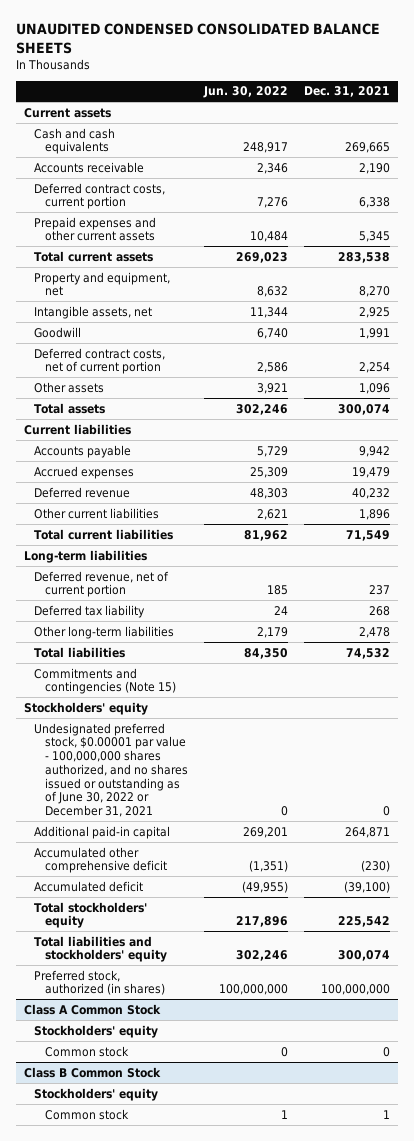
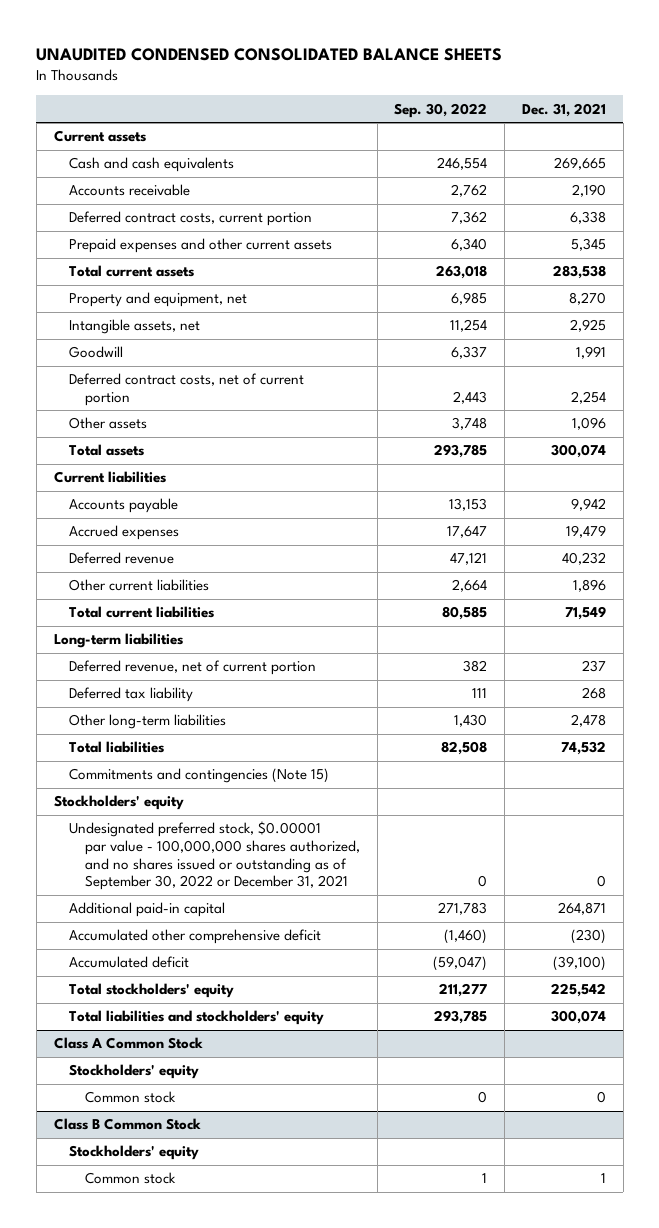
[202,86,288,99] Jun. 30, 2022 -> none
none -> [394,102,488,118] Sep. 30, 2022
[34,722,188,818] Undesignated preferred stock, $0.00001 par value - 100,000,000 shares authorized, and no shares issued or outstanding as of June 30, 2022 or December 31, 2021 -> [69,821,360,891] Undesignated preferred stock, $0.00001 par value - 100,000,000 shares authorized, and no shares issued or outstanding as of September 30, 2022 or December 31, 2021
[34,969,165,996] Preferred stock, authorized (in shares) -> none

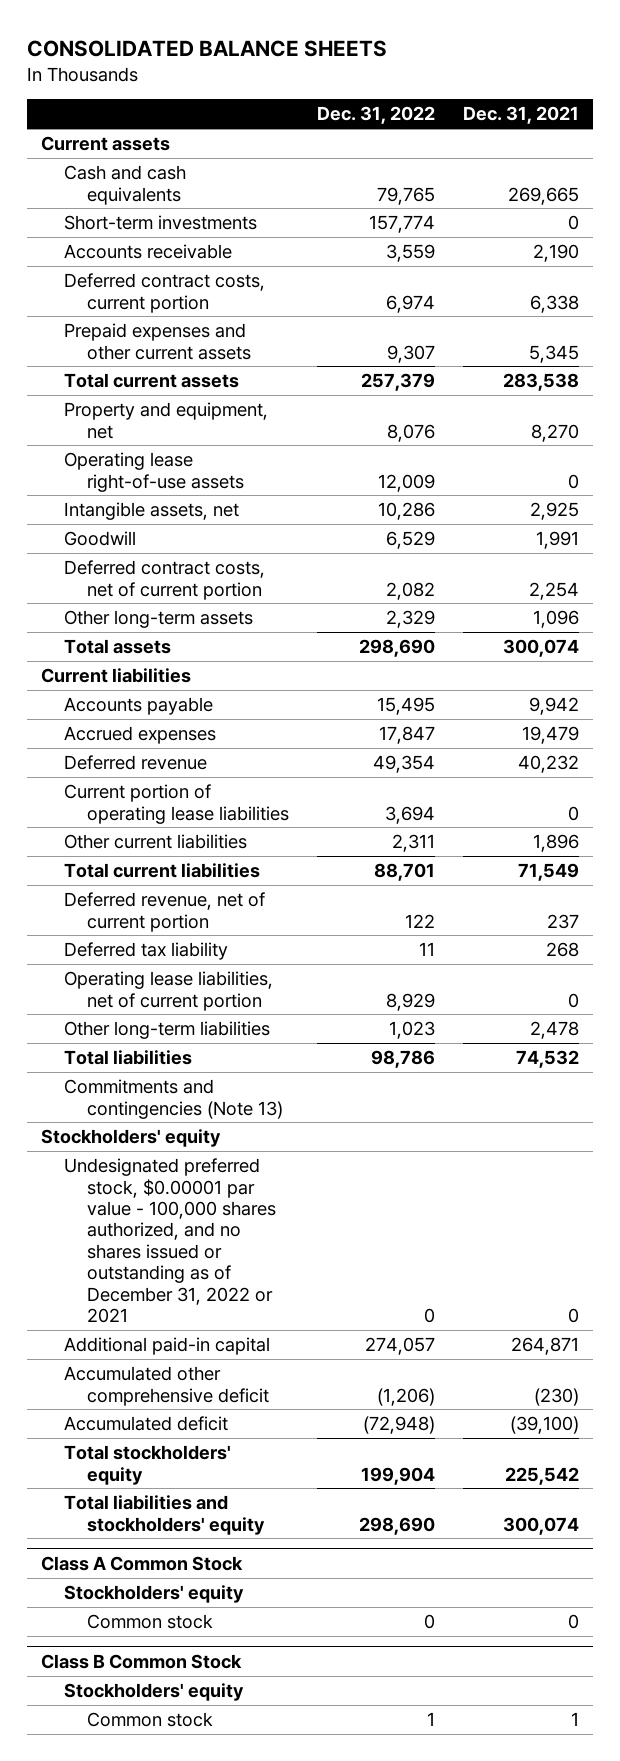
[36,47,503,61] UNAUDITED CONDENSED CONSOLIDATED BALANCE SHEETS -> [26,39,387,57] CONSOLIDATED BALANCE SHEETS
[394,102,488,118] Sep. 30, 2022 -> none
none -> [316,106,435,125] Dec. 31, 2022
none -> [63,215,257,231] Short-term investments
none -> [63,452,244,492] Operating lease right-of-use assets
[69,417,148,430] Other assets -> [63,610,253,629] Other long-term assets
none -> [63,784,289,824] Current portion of operating lease liabilities
[53,633,183,649] Long-term liabilities -> none
none -> [63,971,273,1011] Operating lease liabilities, net of current portion
[69,768,330,784] Commitments and contingencies (Note 15) -> [63,1079,283,1119] Commitments and contingencies (Note 13)
[69,821,360,891] Undesignated preferred stock, $0.00001 par value - 100,000,000 shares authorized, and no shares issued or outstanding as of September 30, 2022 or December 31, 2021 -> [63,1158,276,1324] Undesignated preferred stock, $0.00001 par value - 100,000 shares authorized, and no shares issued or outstanding as of December 31, 2022 or 2021

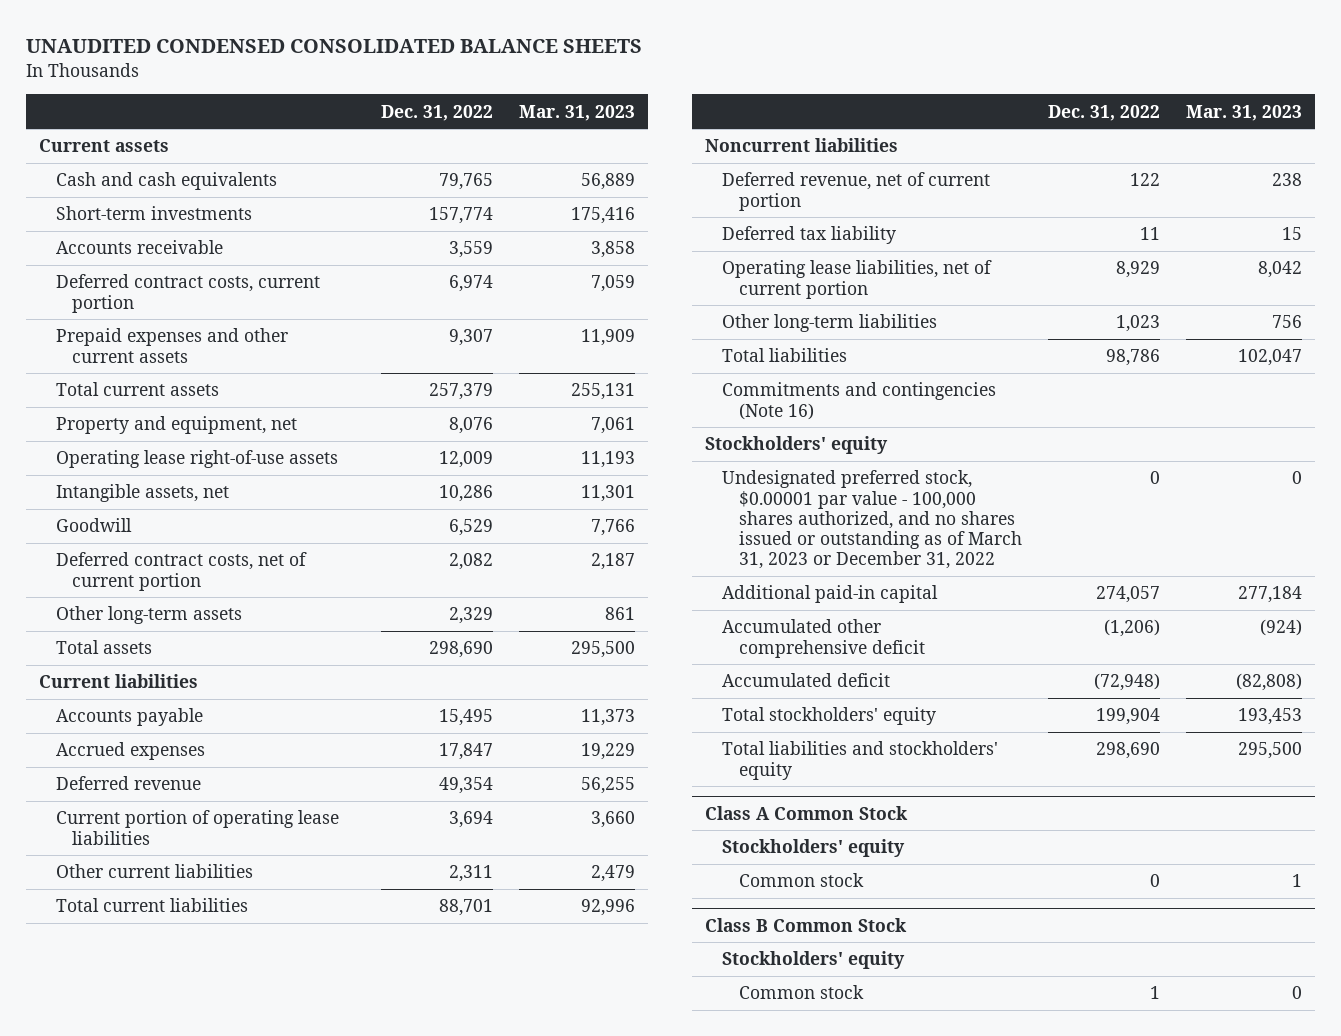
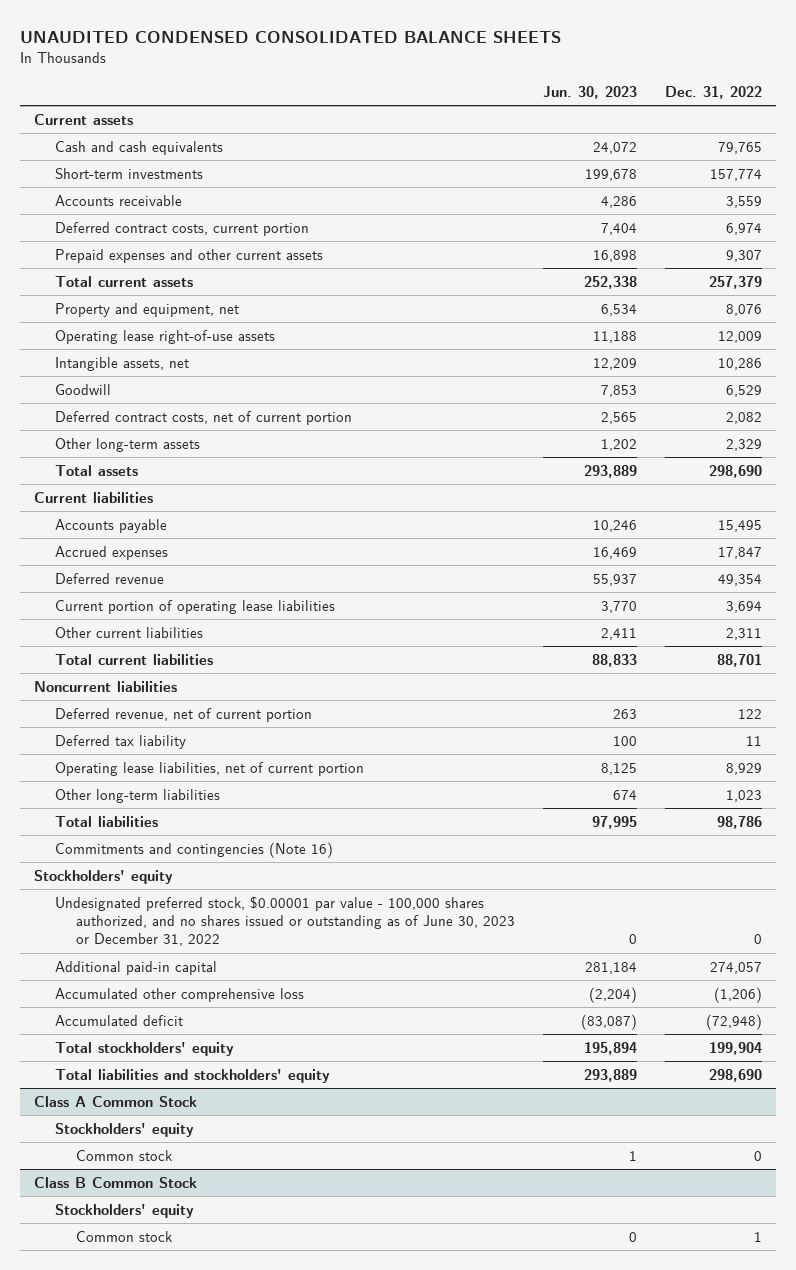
[519,104,636,121] Mar. 31, 2023 -> none
none -> [543,85,638,99] Jun. 30, 2023
[722,470,1023,570] Undesignated preferred stock, $0.00001 par value - 100,000 shares authorized, and no shares issued or outstanding as of March 31, 2023 or December 31, 2022 -> [55,895,516,947] Undesignated preferred stock, $0.00001 par value - 100,000 shares authorized, and no shares issued or outstanding as of June 30, 2023 or December 31, 2022
[722,619,926,658] Accumulated other comprehensive deficit -> [55,987,305,1002] Accumulated other comprehensive loss

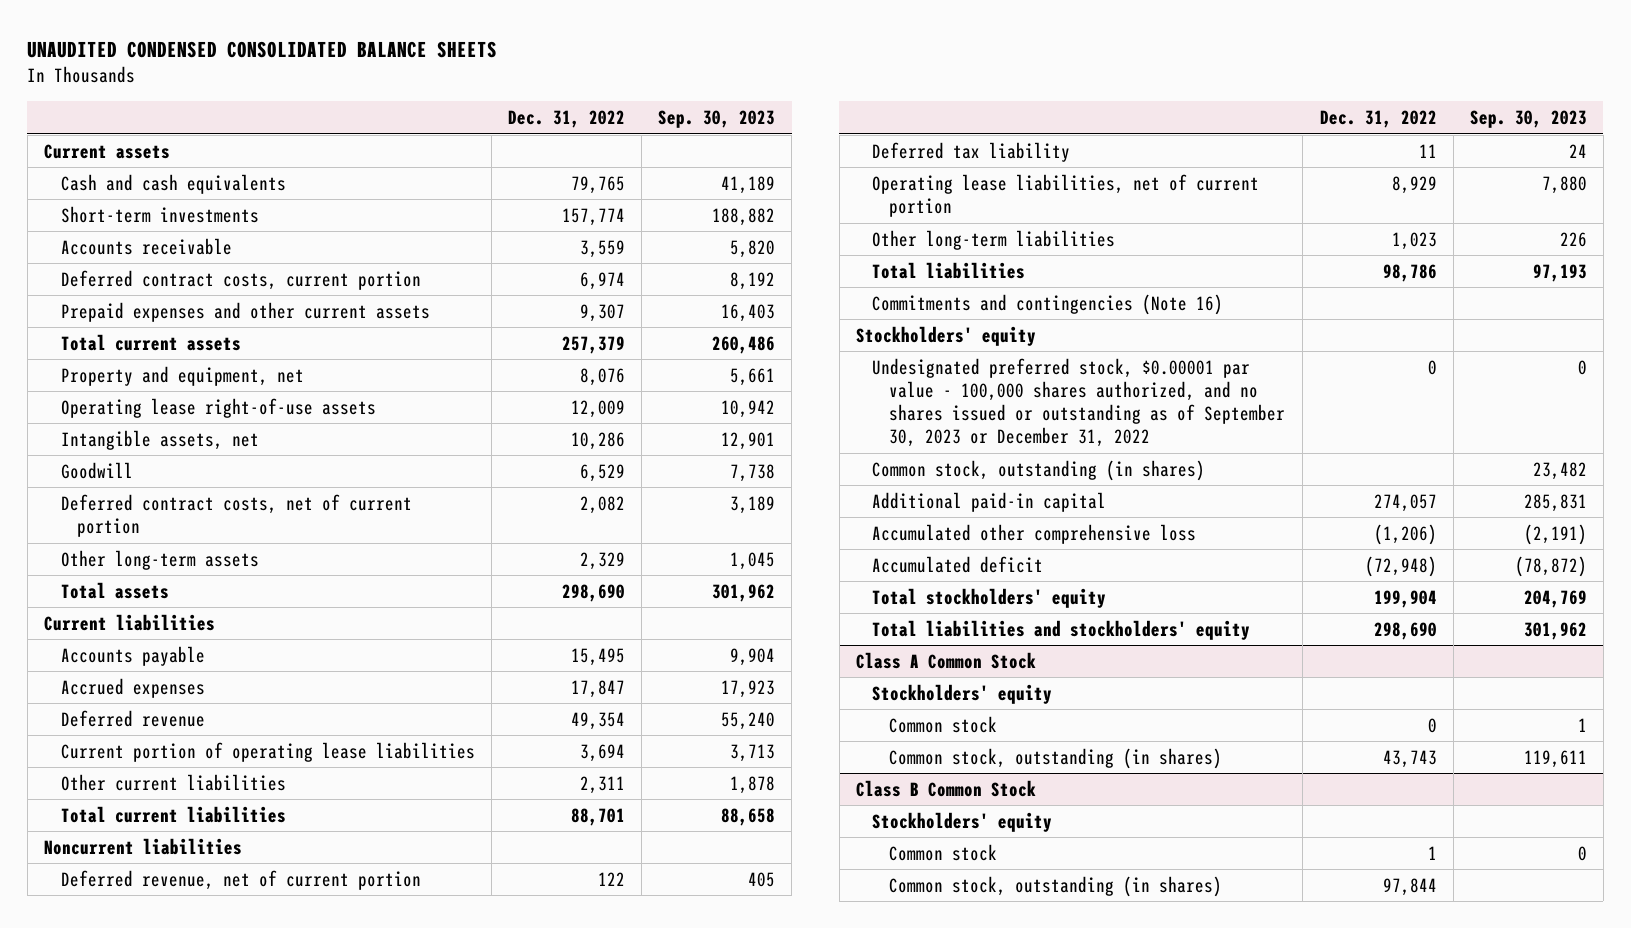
[543,85,638,99] Jun. 30, 2023 -> none
none -> [658,110,776,129] Sep. 30, 2023
[55,895,516,947] Undesignated preferred stock, $0.00001 par value - 100,000 shares authorized, and no shares issued or outstanding as of June 30, 2023 or December 31, 2022 -> [872,357,1286,448] Undesignated preferred stock, $0.00001 par value - 100,000 shares authorized, and no shares issued or outstanding as of September 30, 2023 or December 31, 2022
none -> [872,459,1206,481] Common stock, outstanding (in shares)
none -> [889,747,1223,769] Common stock, outstanding (in shares)
none -> [889,875,1223,897] Common stock, outstanding (in shares)

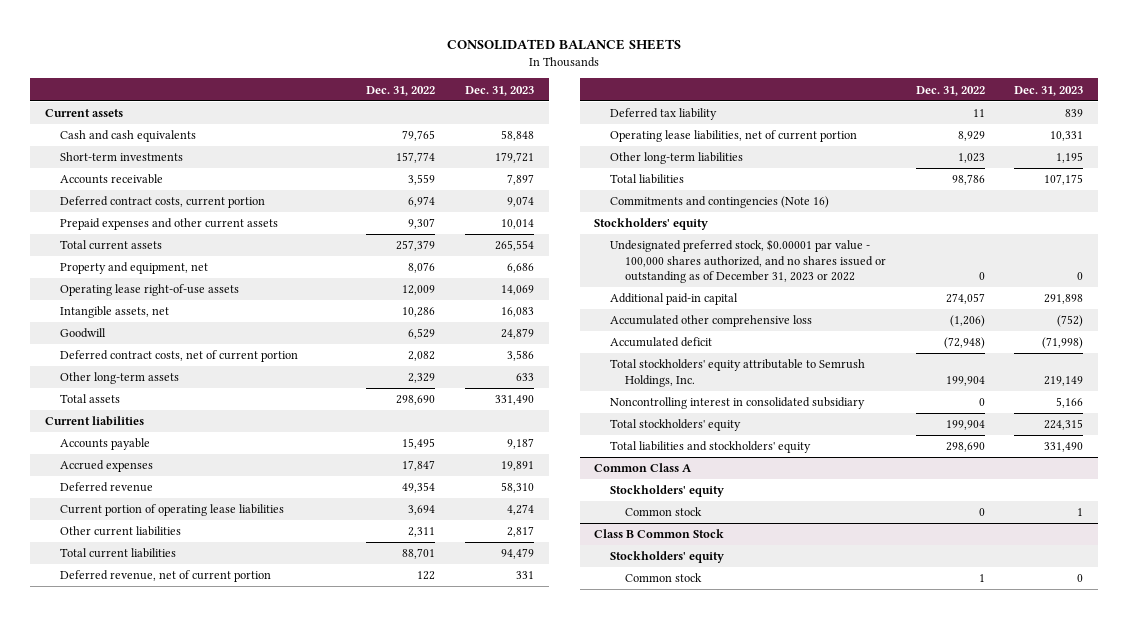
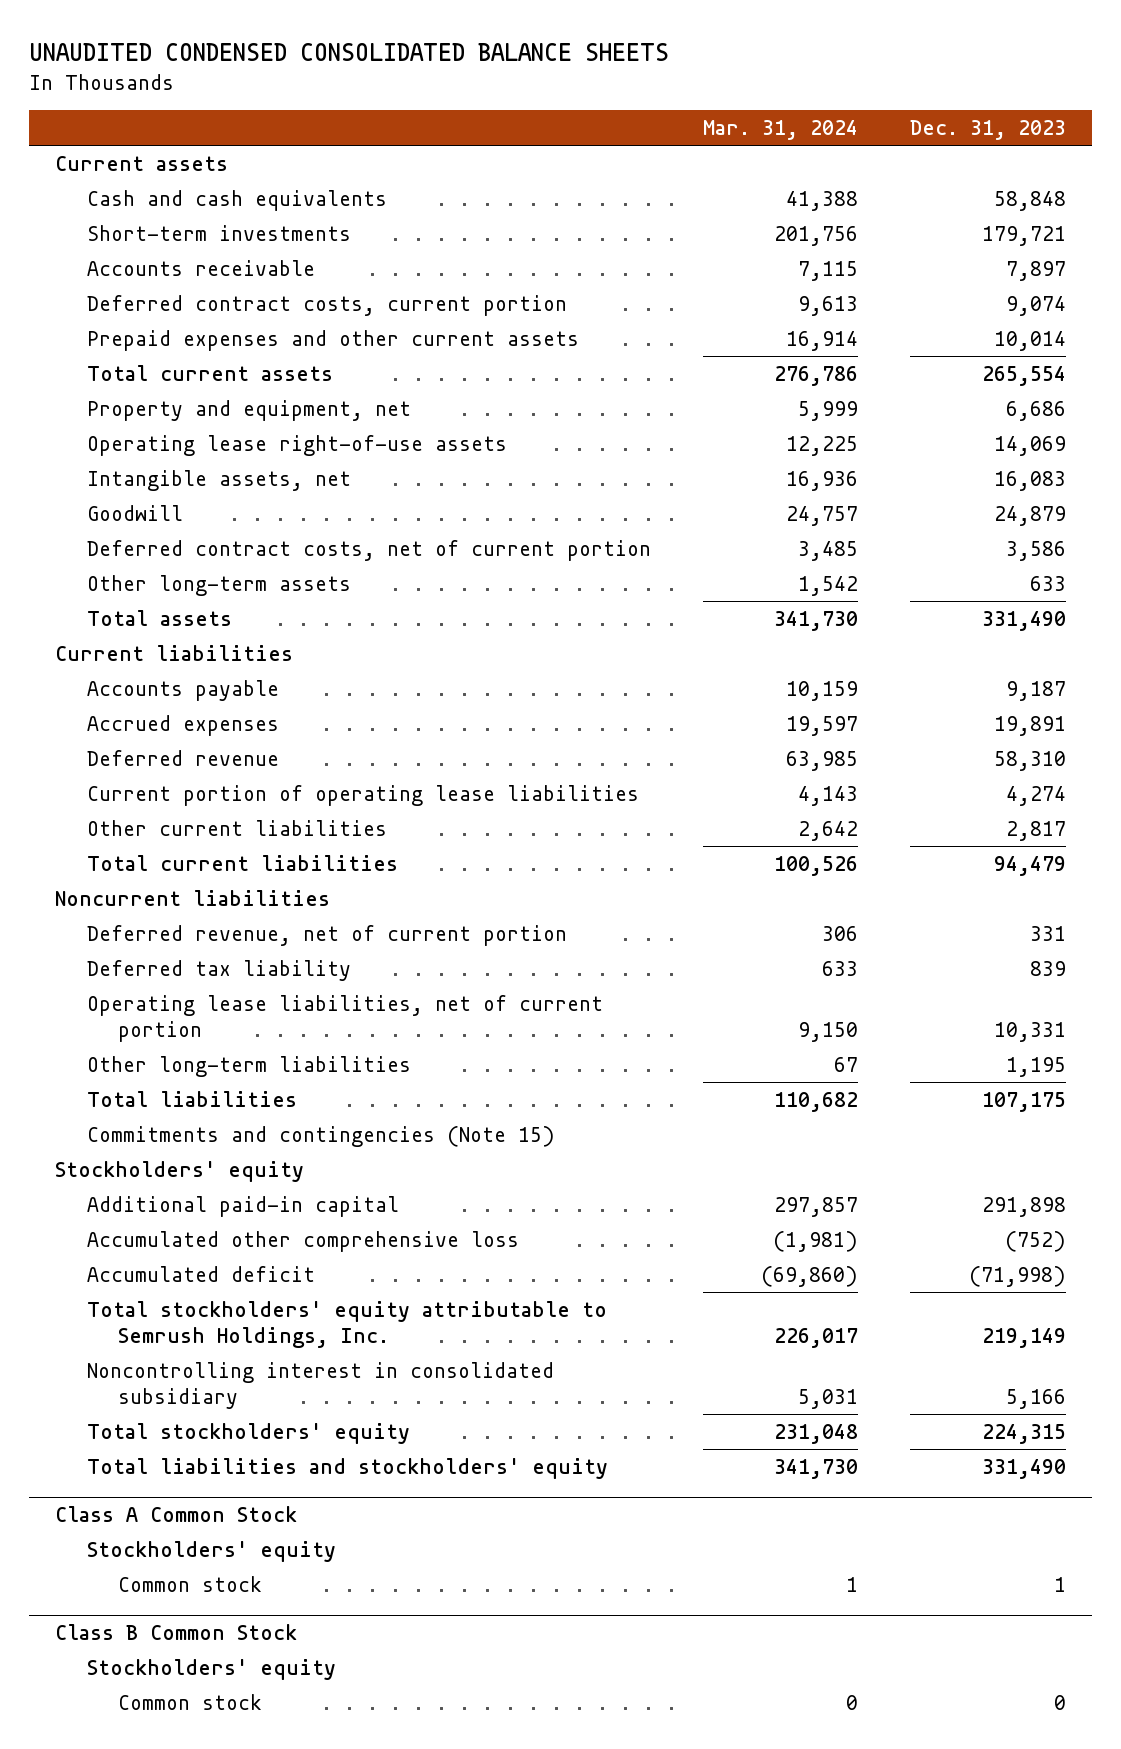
[447,39,682,51] CONSOLIDATED BALANCE SHEETS -> [29,43,670,62] UNAUDITED CONDENSED CONSOLIDATED BALANCE SHEETS
[366,85,436,96] Dec. 31, 2022 -> none
none -> [702,120,858,141] Mar. 31, 2024
none -> [55,889,331,906] Noncurrent liabilities
[609,196,829,209] Commitments and contingencies (Note 16) -> [86,1125,555,1147] Commitments and contingencies (Note 15)
[609,239,887,283] Undesignated preferred stock, $0.00001 par value - 100,000 shares authorized, and no shares issued or outstanding as of December 31, 2023 or 2022 -> none
[594,463,693,473] Common Class A -> [55,1505,298,1522] Class A Common Stock

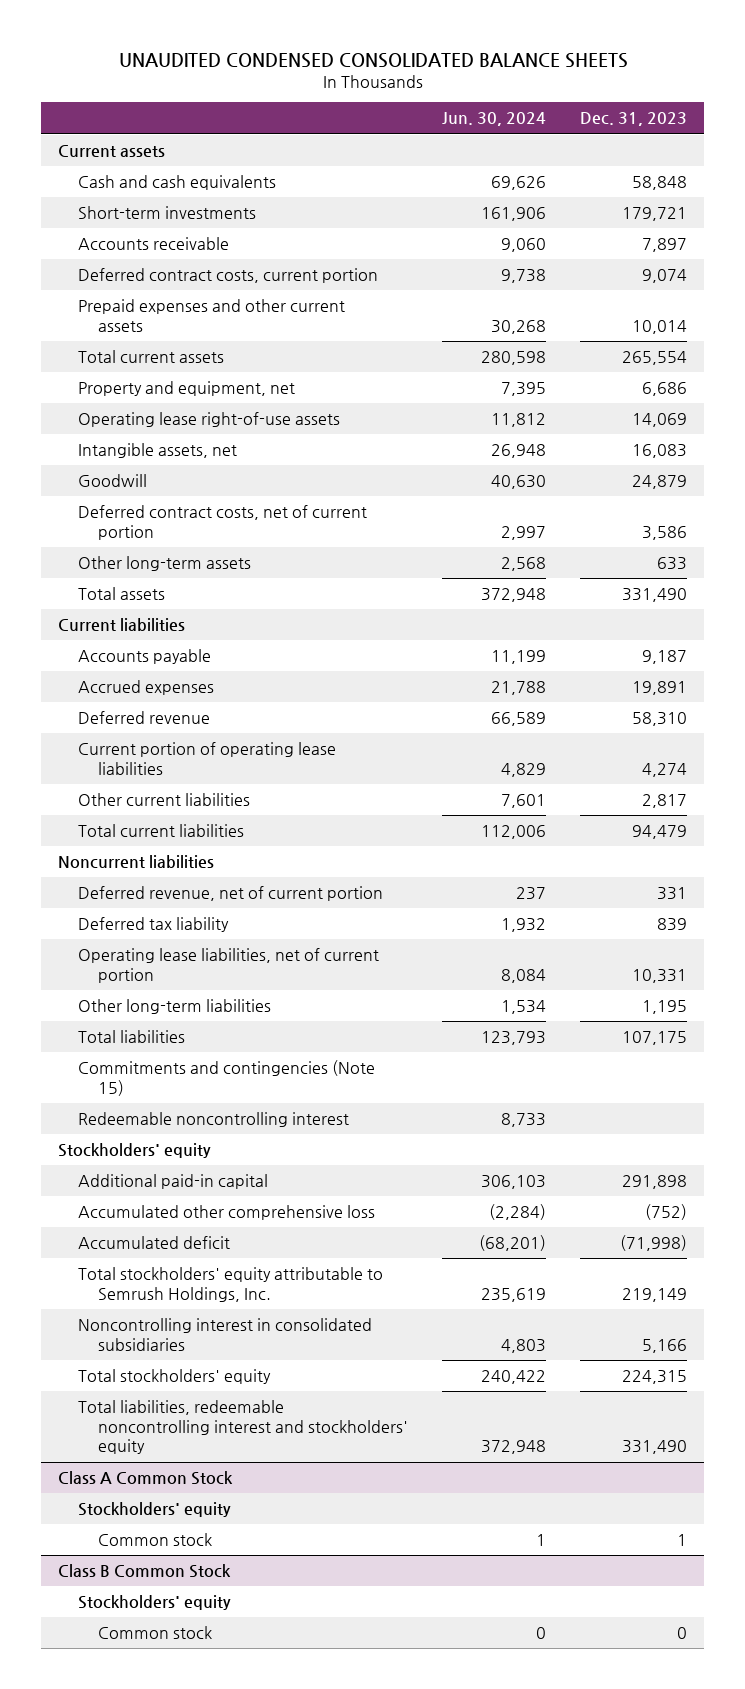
[702,120,858,141] Mar. 31, 2024 -> none
none -> [442,112,547,127] Jun. 30, 2024
none -> [78,1112,350,1128] Redeemable noncontrolling interest
[86,1361,554,1409] Noncontrolling interest in consolidated subsidiary -> [78,1318,373,1351] Noncontrolling interest in consolidated subsidiaries
[86,1457,608,1479] Total liabilities and stockholders' equity -> [78,1400,409,1455] Total liabilities, redeemable noncontrolling interest and stockholders' equity

